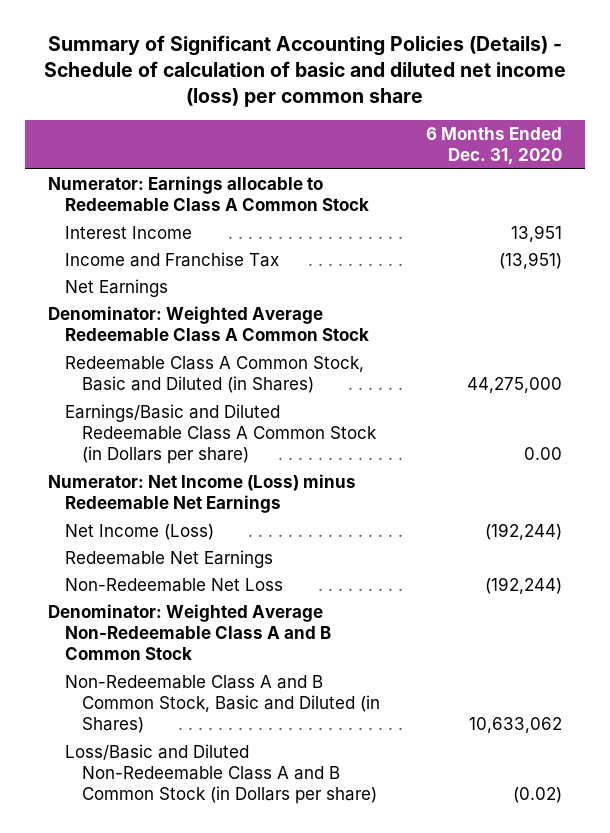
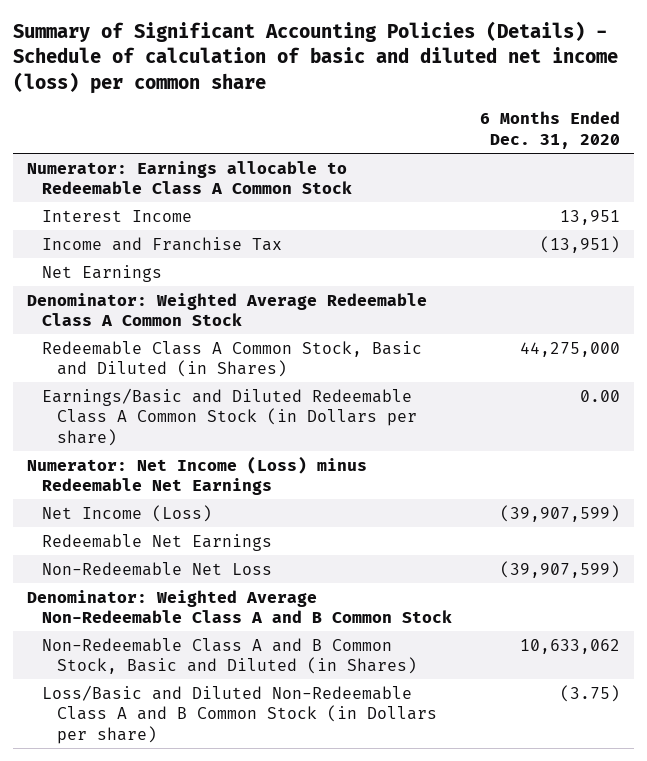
[484,522,562,540] (192,244) -> [500,504,621,522] (39,907,599)
[484,576,562,594] (192,244) -> [500,560,621,578] (39,907,599)
[512,787,562,804] (0.02) -> [560,684,621,702] (3.75)

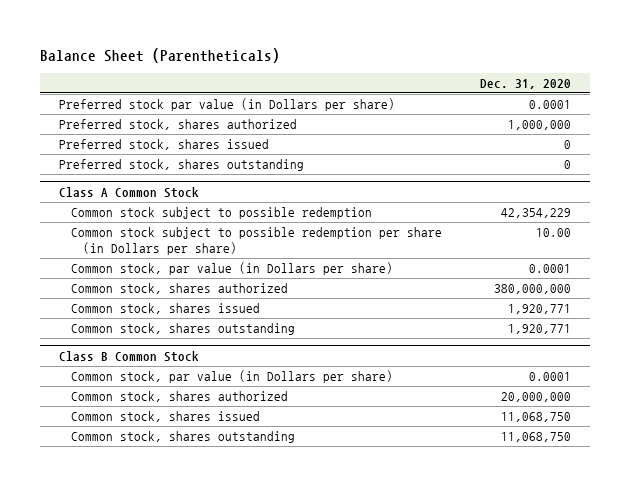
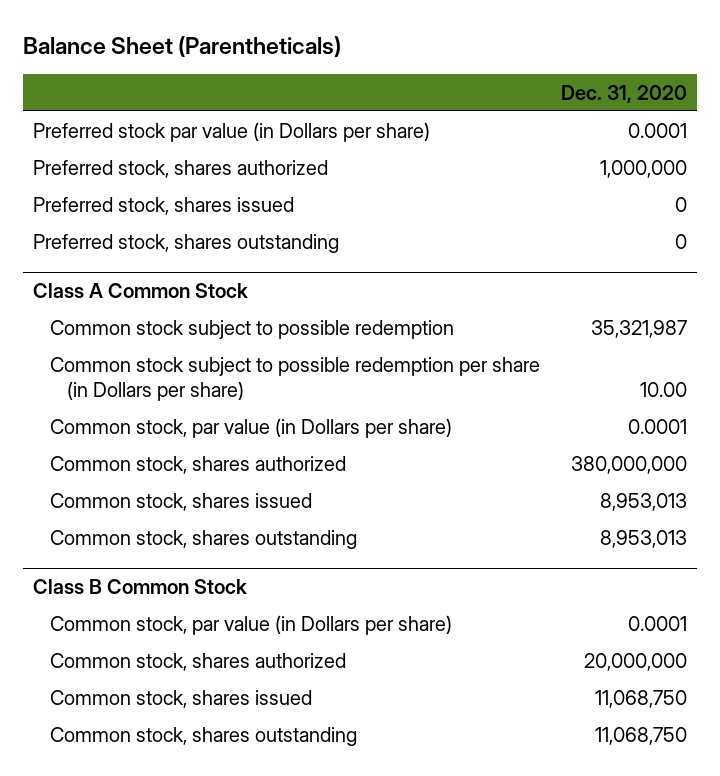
[500,208,571,219] 42,354,229 -> [590,319,687,338] 35,321,987
[507,304,571,315] 1,920,771 -> [599,492,687,511] 8,953,013
[507,324,571,335] 1,920,771 -> [599,529,687,548] 8,953,013

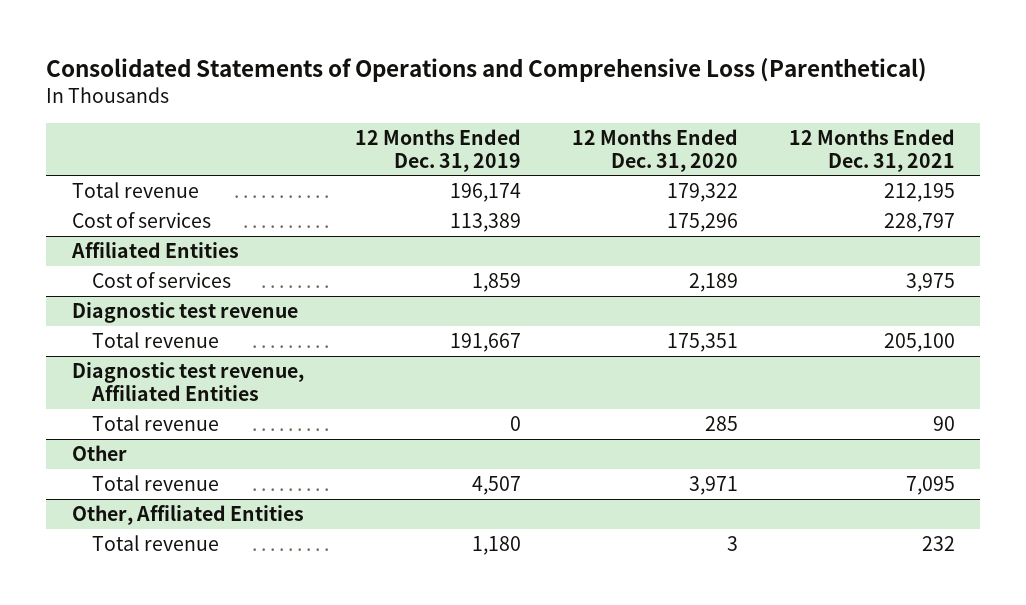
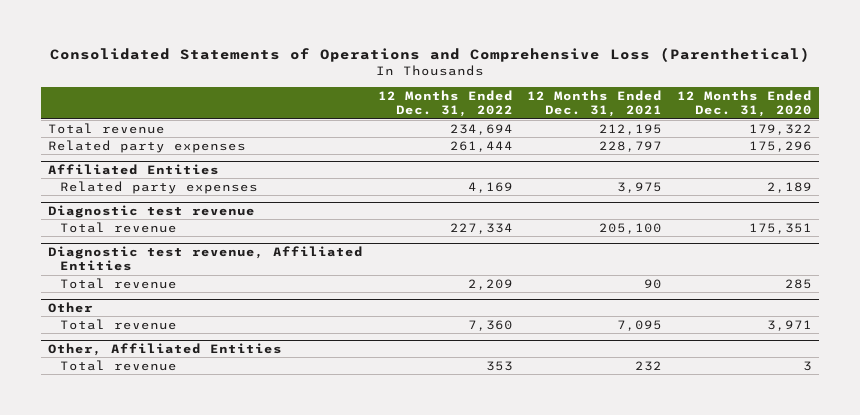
[354,128,521,172] 12 Months Ended Dec. 31, 2019 -> none
none -> [377,89,513,118] 12 Months Ended Dec. 31, 2022
[71,212,211,229] Cost of services -> [48,139,247,153] Related party expenses
[91,272,231,289] Cost of services -> [59,180,258,194] Related party expenses

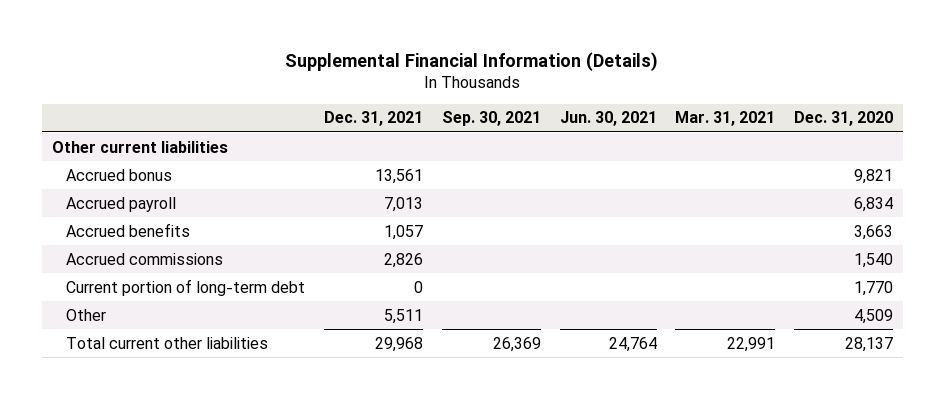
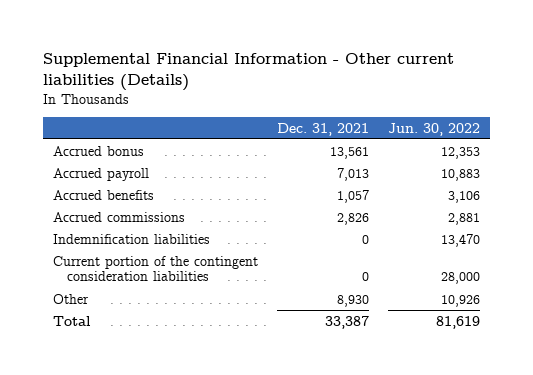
[285,51,659,71] Supplemental Financial Information (Details) -> [43,53,455,92] Supplemental Financial Information - Other current liabilities (Details)
[441,111,541,127] Sep. 30, 2021 -> none
[559,111,657,127] Jun. 30, 2021 -> none
[675,111,776,127] Mar. 31, 2021 -> none
[794,111,894,127] Dec. 31, 2020 -> none
none -> [388,122,481,136] Jun. 30, 2022
[51,140,228,153] Other current liabilities -> none
[66,278,306,296] Current portion of long-term debt -> none
none -> [52,233,210,244] Indemnification liabilities
none -> [52,255,258,282] Current portion of the contingent consideration liabilities
[384,308,424,324] 5,511 -> [337,294,370,307] 8,930
[66,336,269,349] Total current other liabilities -> [52,315,91,326] Total
[375,336,424,352] 29,968 -> [325,315,370,329] 33,387

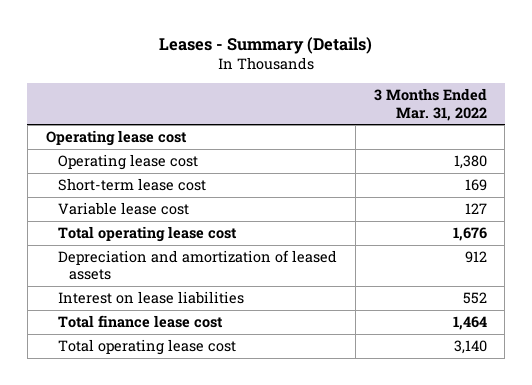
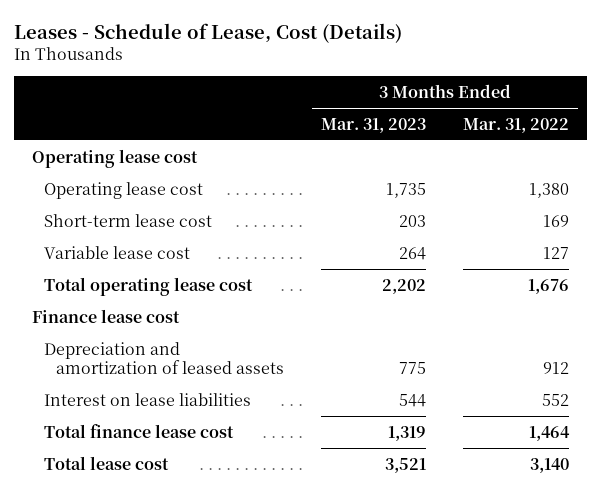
[159,36,373,54] Leases - Summary (Details) -> [13,22,402,43] Leases - Schedule of Lease, Cost (Details)
none -> [321,117,427,133] Mar. 31, 2023
none -> [32,308,181,323] Finance lease cost
[57,338,236,355] Total operating lease cost -> [44,455,170,470] Total lease cost

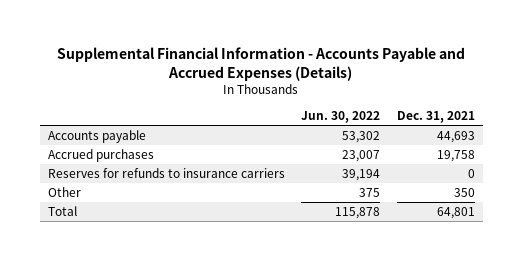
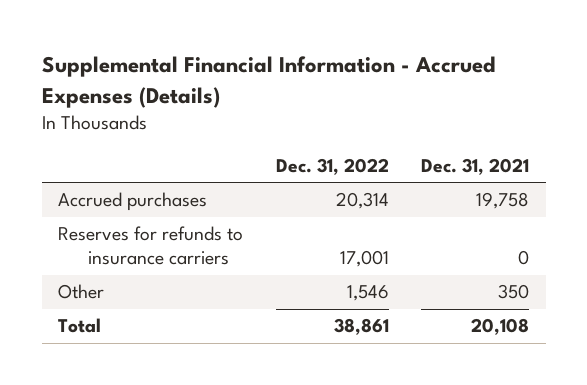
[57,46,466,81] Supplemental Financial Information - Accounts Payable and Accrued Expenses (Details) -> [41,56,496,108] Supplemental Financial Information - Accrued Expenses (Details)
[301,111,381,124] Jun. 30, 2022 -> none
none -> [275,157,389,175] Dec. 31, 2022
[48,129,147,143] Accounts payable -> none
[436,206,475,219] 64,801 -> [471,318,530,336] 20,108

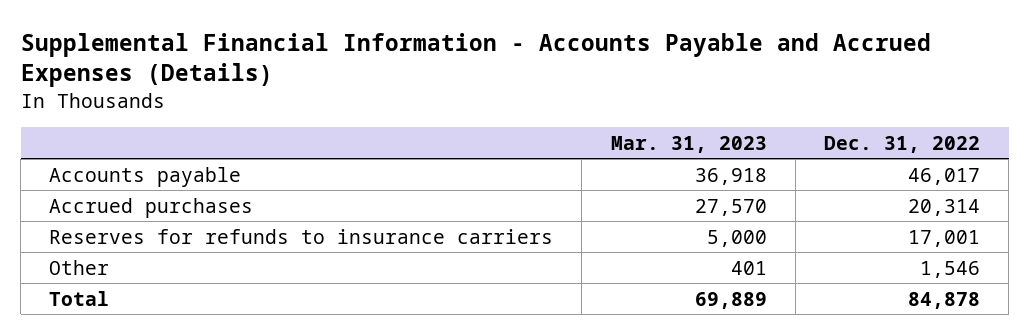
[41,56,496,108] Supplemental Financial Information - Accrued Expenses (Details) -> [20,32,931,88] Supplemental Financial Information - Accounts Payable and Accrued Expenses (Details)
[421,157,530,175] Dec. 31, 2021 -> none
none -> [610,135,767,153] Mar. 31, 2023
none -> [49,166,242,187] Accounts payable
[333,318,389,336] 38,861 -> [907,291,980,309] 84,878

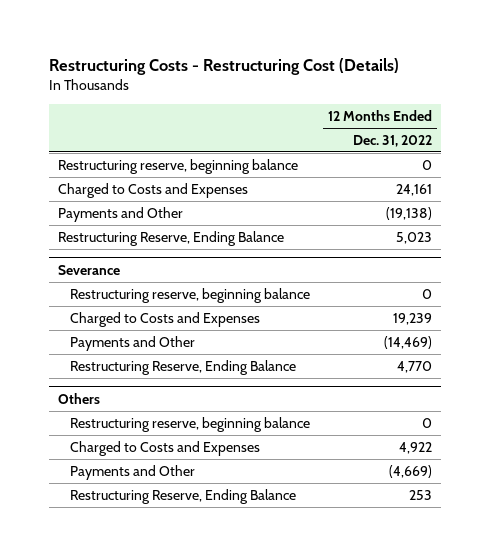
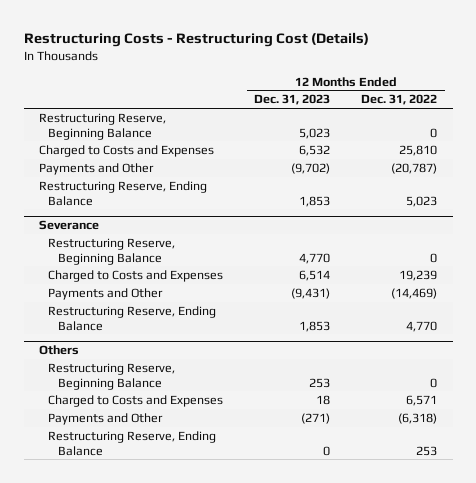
none -> [254,94,331,106] Dec. 31, 2023
[58,158,299,174] Restructuring reserve, beginning balance -> [39,112,167,140] Restructuring Reserve, Beginning Balance
[396,183,433,196] 24,161 -> [399,144,438,156] 25,810
[386,206,433,220] (19,138) -> [391,162,438,174] (20,787)
[69,287,310,303] Restructuring reserve, beginning balance -> [48,237,176,265] Restructuring Reserve, Beginning Balance
[69,416,310,432] Restructuring reserve, beginning balance -> [48,362,176,390] Restructuring Reserve, Beginning Balance
[399,441,433,454] 4,922 -> [406,394,438,406] 6,571
[389,464,433,478] (4,669) -> [398,412,438,424] (6,318)

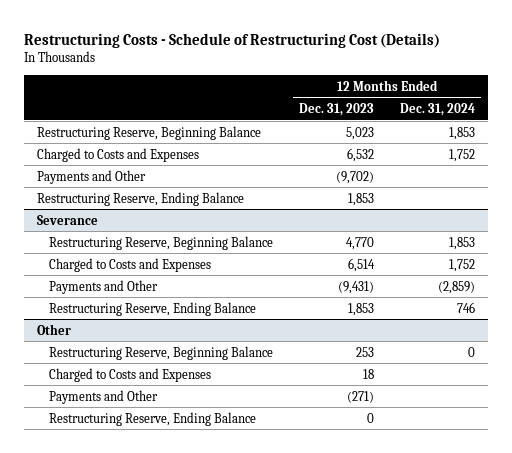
[23,32,369,48] Restructuring Costs - Restructuring Cost (Details) -> [24,32,441,48] Restructuring Costs - Schedule of Restructuring Cost (Details)
[361,94,438,106] Dec. 31, 2022 -> none
none -> [399,103,475,117] Dec. 31, 2024
[39,345,80,356] Others -> [37,323,72,335] Other

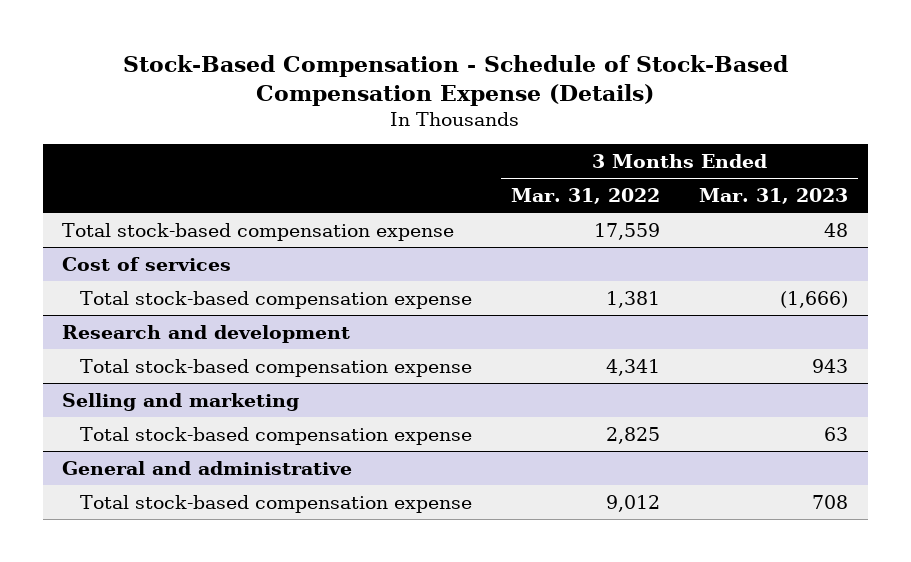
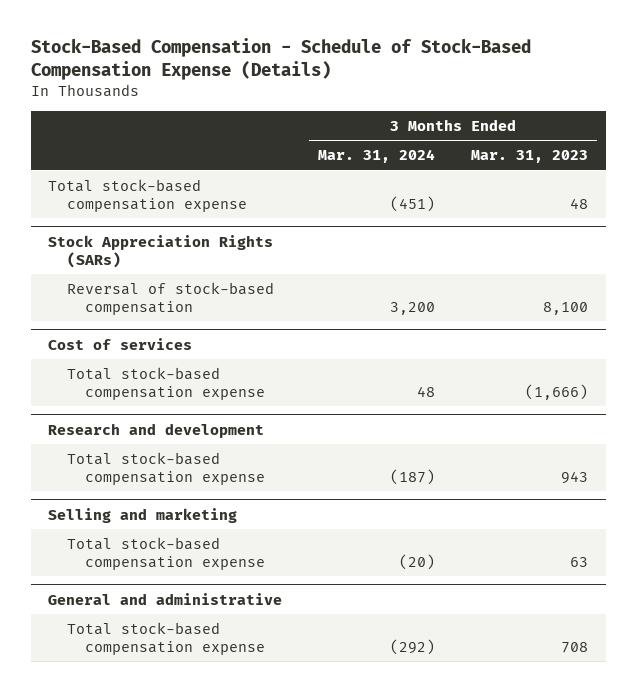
[511,188,661,205] Mar. 31, 2022 -> none
none -> [318,148,436,163] Mar. 31, 2024
none -> [48,234,274,268] Stock Appreciation Rights (SARs)
none -> [66,281,274,315] Reversal of stock-based compensation

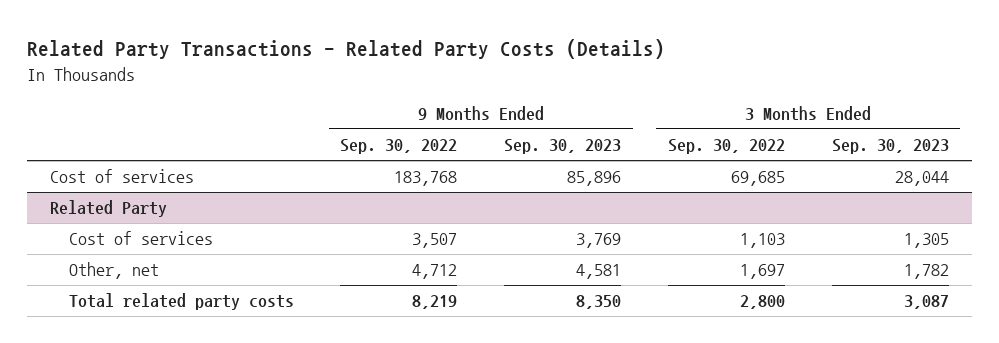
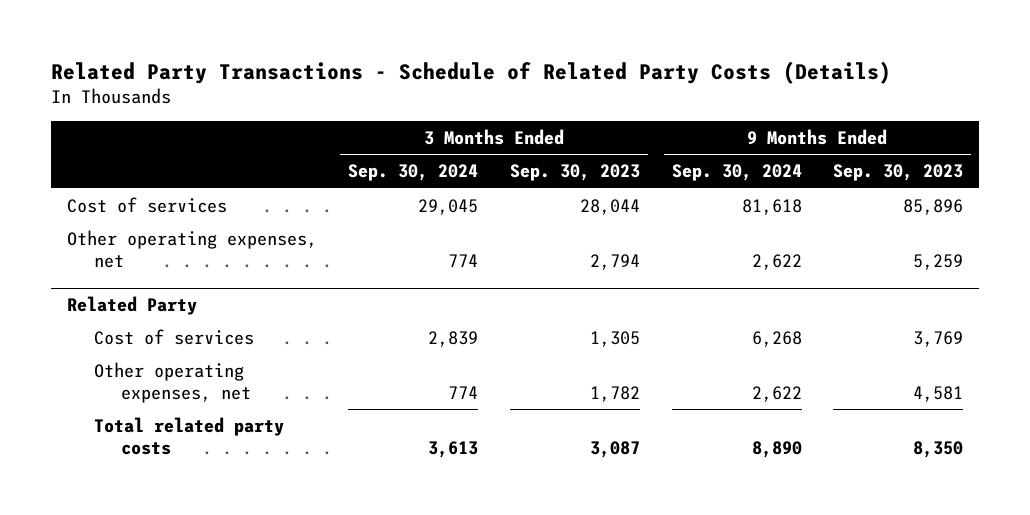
[27,39,666,60] Related Party Transactions - Related Party Costs (Details) -> [50,60,891,84] Related Party Transactions - Schedule of Related Party Costs (Details)
[340,139,458,155] Sep. 30, 2022 -> none
[667,139,785,155] Sep. 30, 2022 -> none
none -> [348,164,479,182] Sep. 30, 2024
none -> [671,164,802,182] Sep. 30, 2024
none -> [66,229,317,269] Other operating expenses, net
[68,262,159,280] Other, net -> [93,361,252,404] Other operating expenses, net

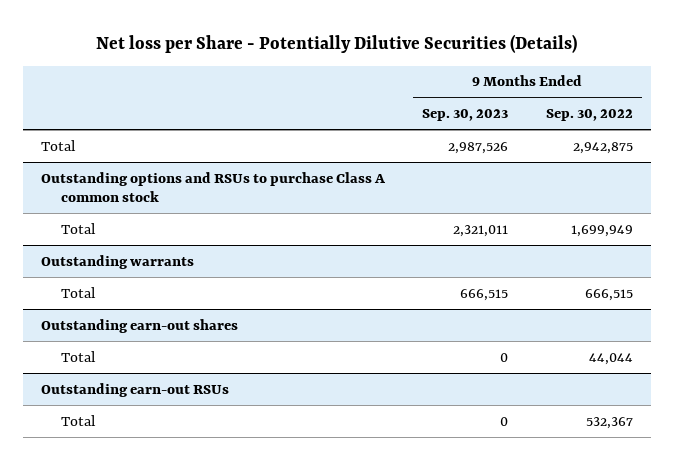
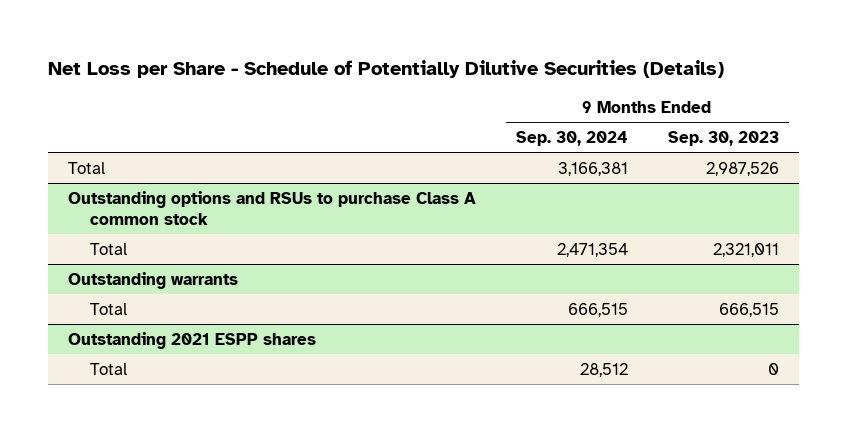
[95,33,577,53] Net loss per Share - Potentially Dilutive Securities (Details) -> [47,59,724,78] Net Loss per Share - Schedule of Potentially Dilutive Securities (Details)
[545,109,633,122] Sep. 30, 2022 -> none
none -> [515,131,628,147] Sep. 30, 2024
[41,318,239,333] Outstanding earn-out shares -> none
[60,350,96,362] Total -> none
[41,382,230,397] Outstanding earn-out RSUs -> none
none -> [67,332,316,350] Outstanding 2021 ESPP shares

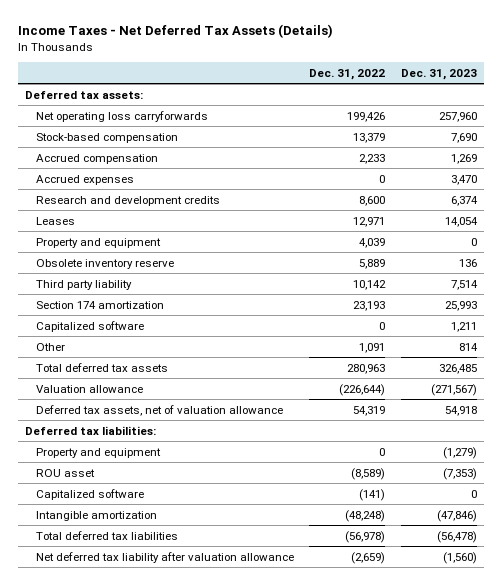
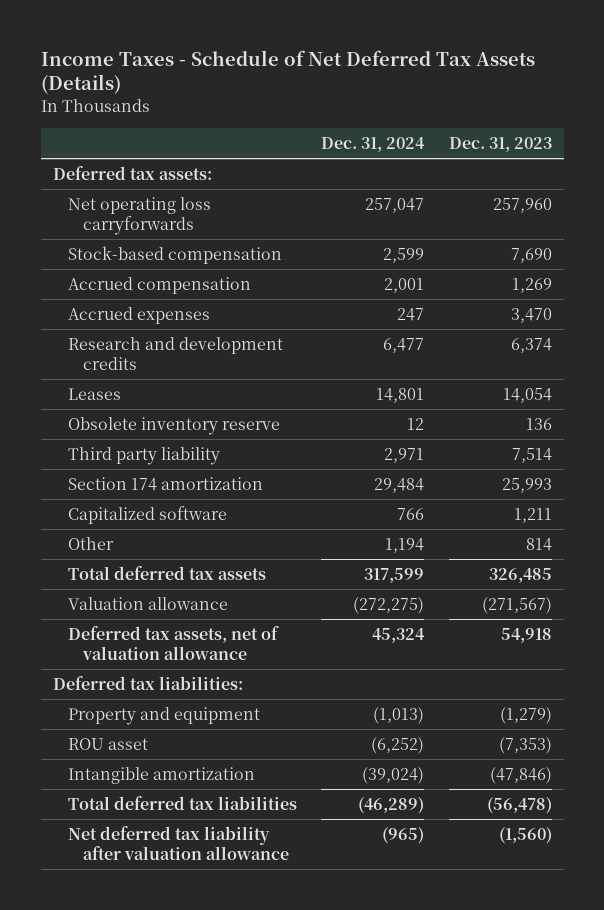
[17,24,333,39] Income Taxes - Net Deferred Tax Assets (Details) -> [40,49,535,95] Income Taxes - Schedule of Net Deferred Tax Assets (Details)
[309,68,386,80] Dec. 31, 2022 -> none
none -> [321,136,426,152] Dec. 31, 2024
[35,237,161,248] Property and equipment -> none
[35,488,144,500] Capitalized software -> none

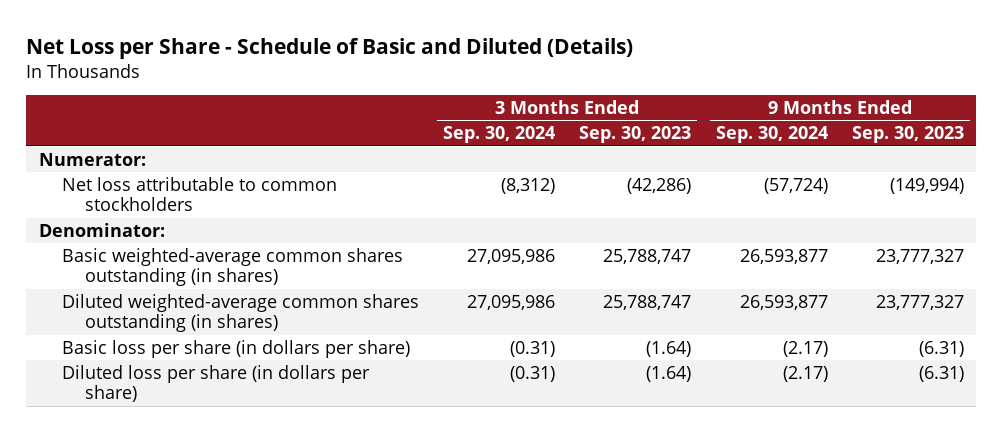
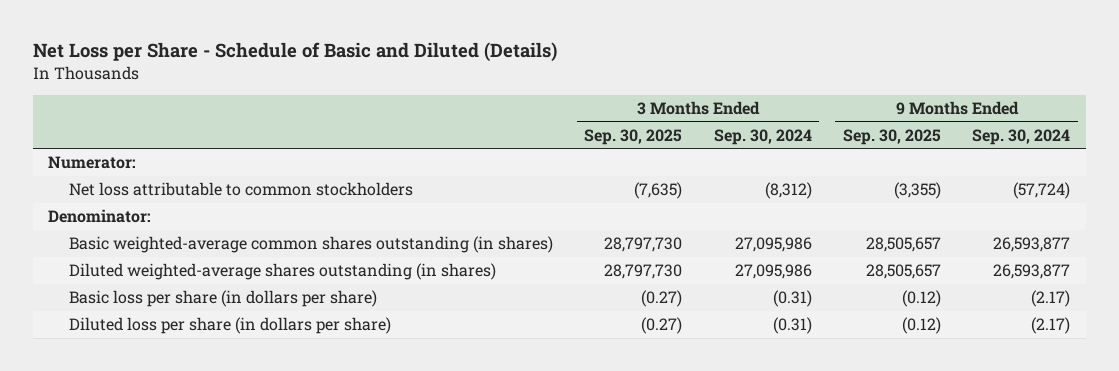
[579,126,692,144] Sep. 30, 2023 -> none
[852,126,965,144] Sep. 30, 2023 -> none
none -> [584,128,683,145] Sep. 30, 2025
none -> [842,128,941,145] Sep. 30, 2025
[61,293,419,333] Diluted weighted-average common shares outstanding (in shares) -> [69,263,497,281] Diluted weighted-average shares outstanding (in shares)

